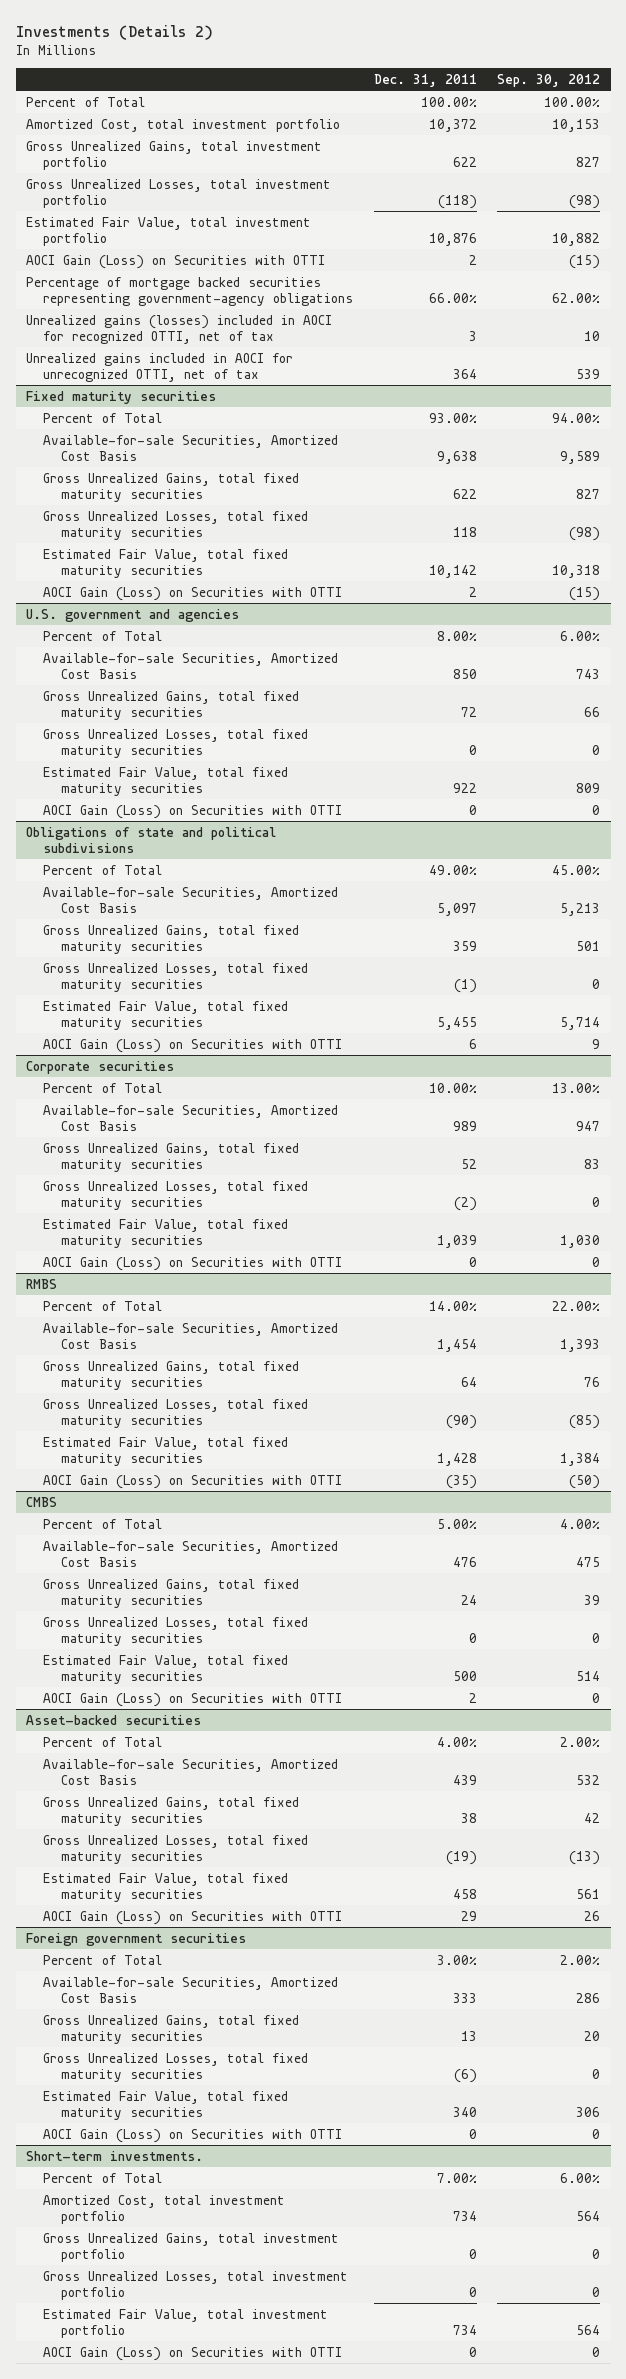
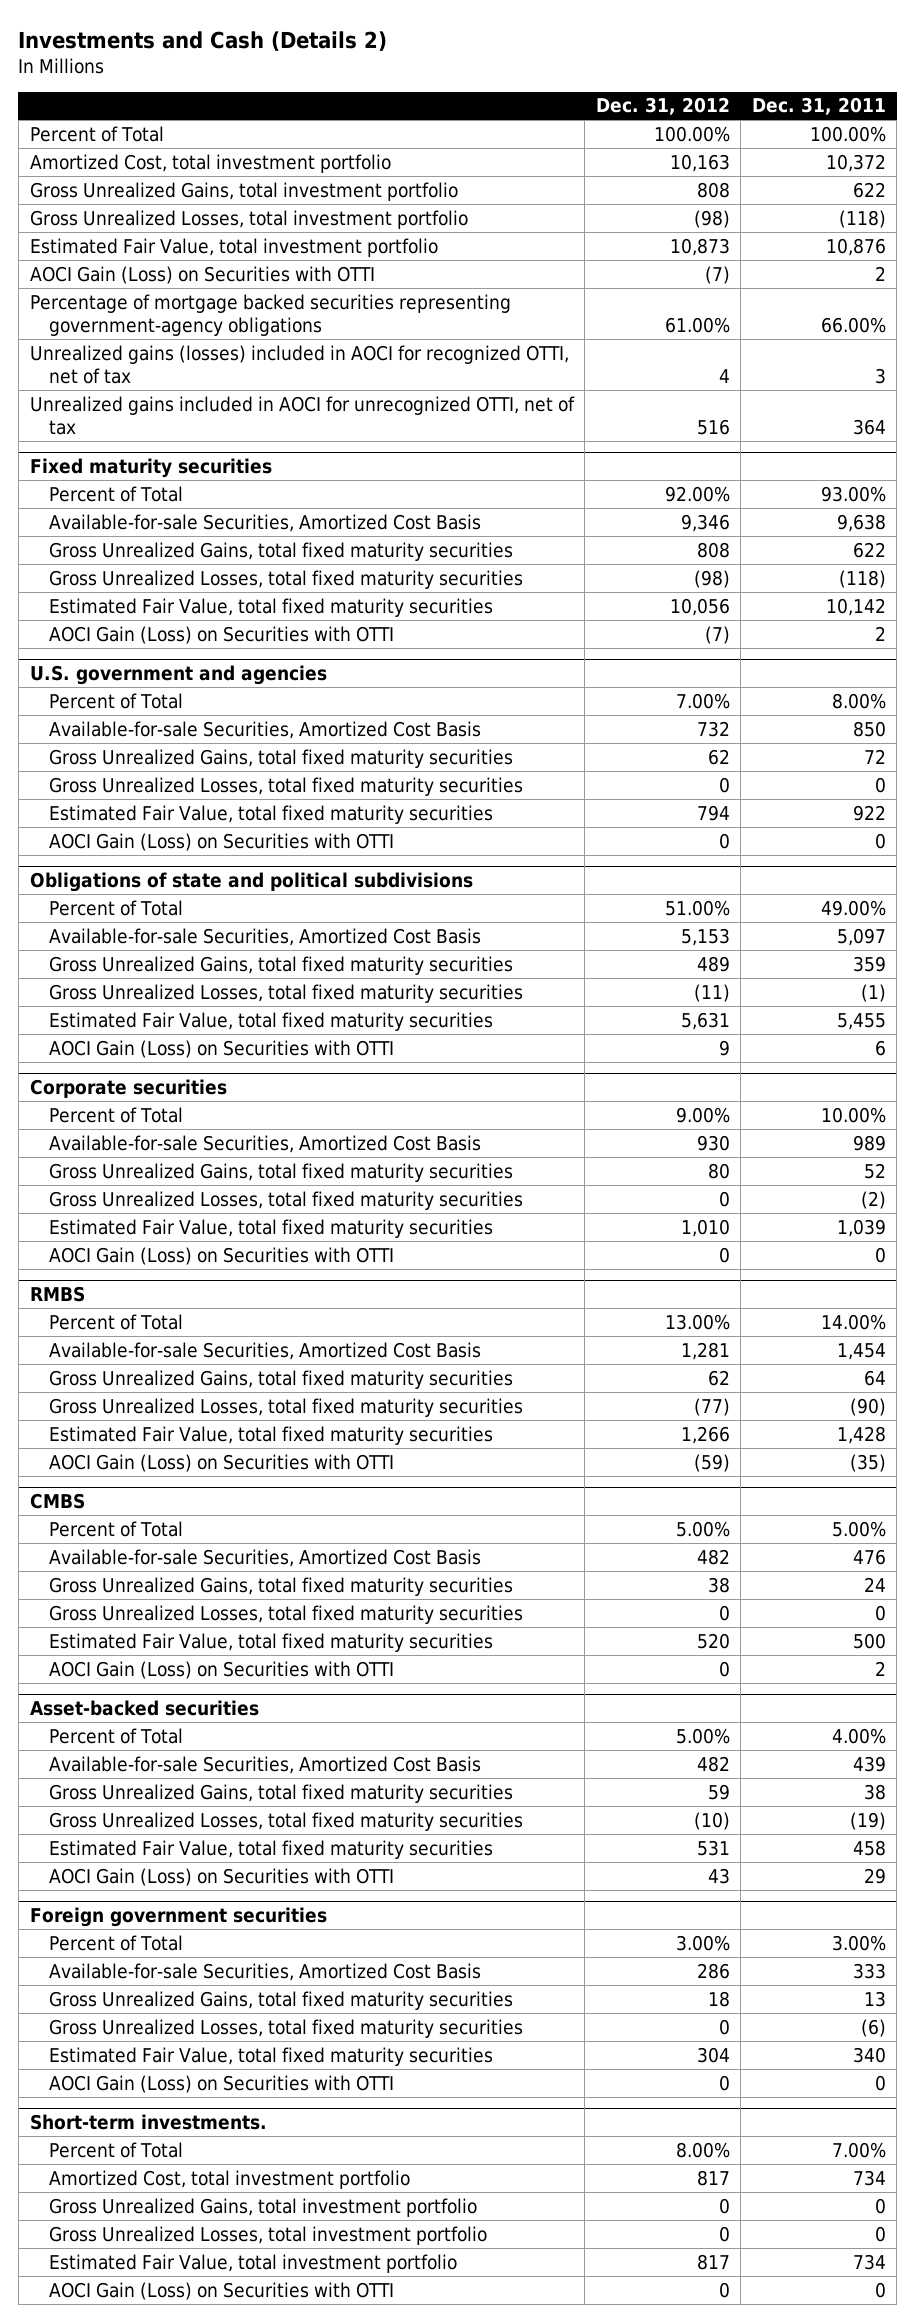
[15,24,213,40] Investments (Details 2) -> [18,30,388,51] Investments and Cash (Details 2)
[497,73,601,87] Sep. 30, 2012 -> none
none -> [595,97,730,116] Dec. 31, 2012
[452,527,477,538] 118 -> [838,569,886,588] (118)

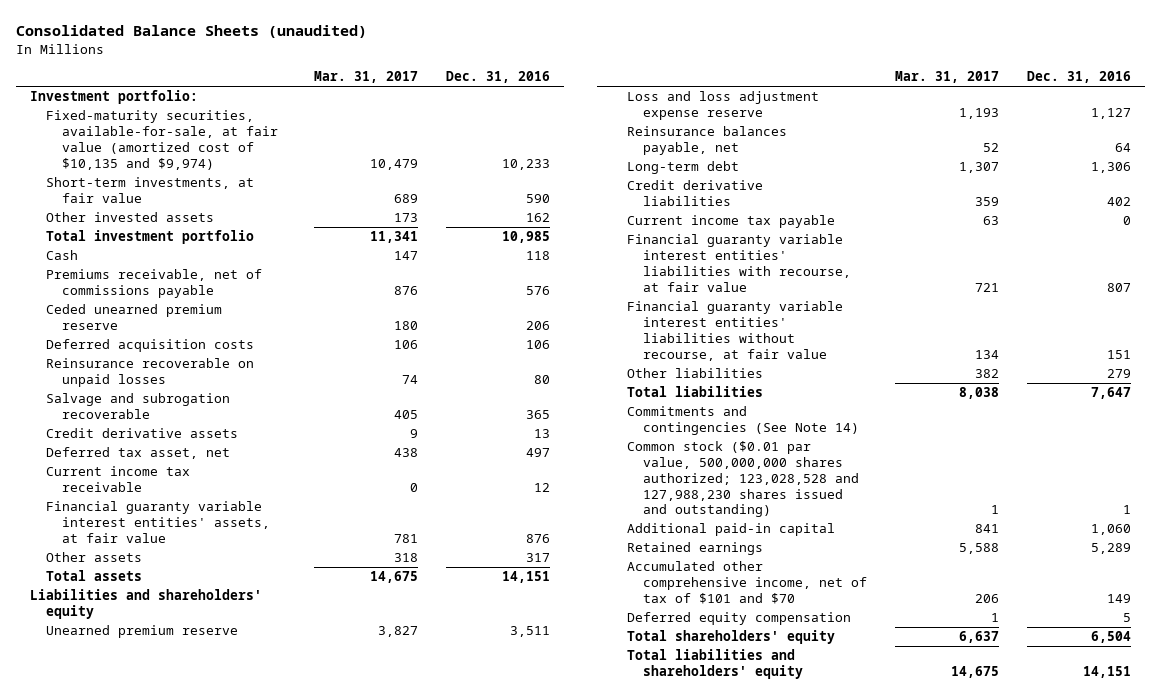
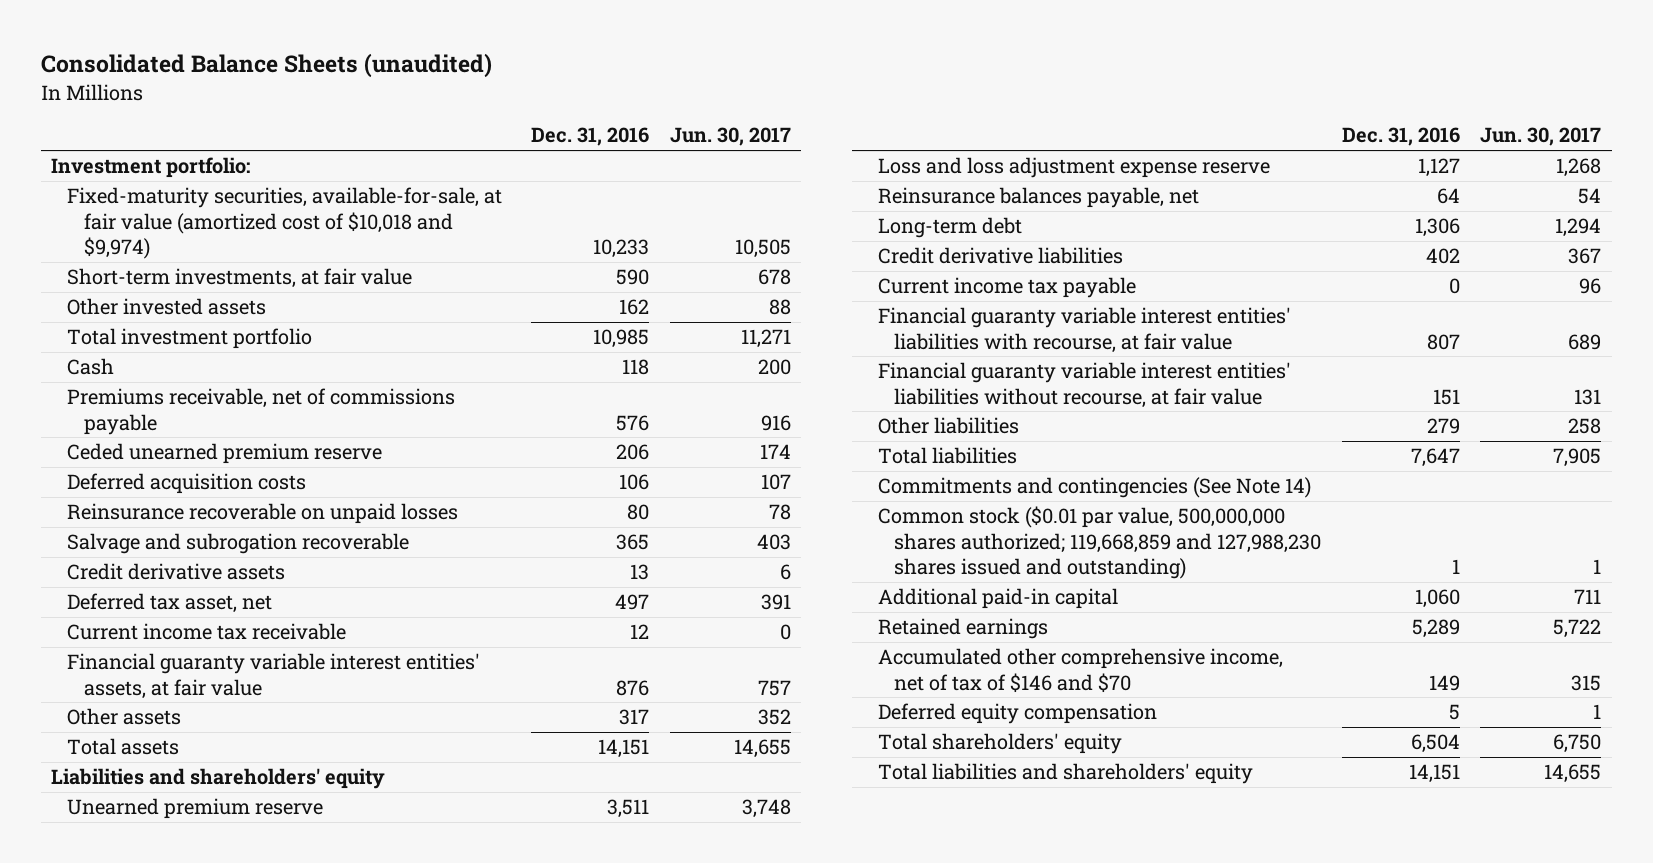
[314,71,419,84] Mar. 31, 2017 -> none
none -> [669,127,791,147] Jun. 30, 2017
[45,110,279,170] Fixed-maturity securities, available-for-sale, at fair value (amortized cost of $10,135 and $9,974) -> [67,187,503,259] Fixed-maturity securities, available-for-sale, at fair value (amortized cost of $10,018 and $9,974)
[626,441,859,518] Common stock ($0.01 par value, 500,000,000 shares authorized; 123,028,528 and 127,988,230 shares issued and outstanding) -> [878,506,1322,579] Common stock ($0.01 par value, 500,000,000 shares authorized; 119,668,859 and 127,988,230 shares issued and outstanding)
[626,561,867,604] Accumulated other comprehensive income, net of tax of $101 and $70 -> [878,648,1284,693] Accumulated other comprehensive income, net of tax of $146 and $70

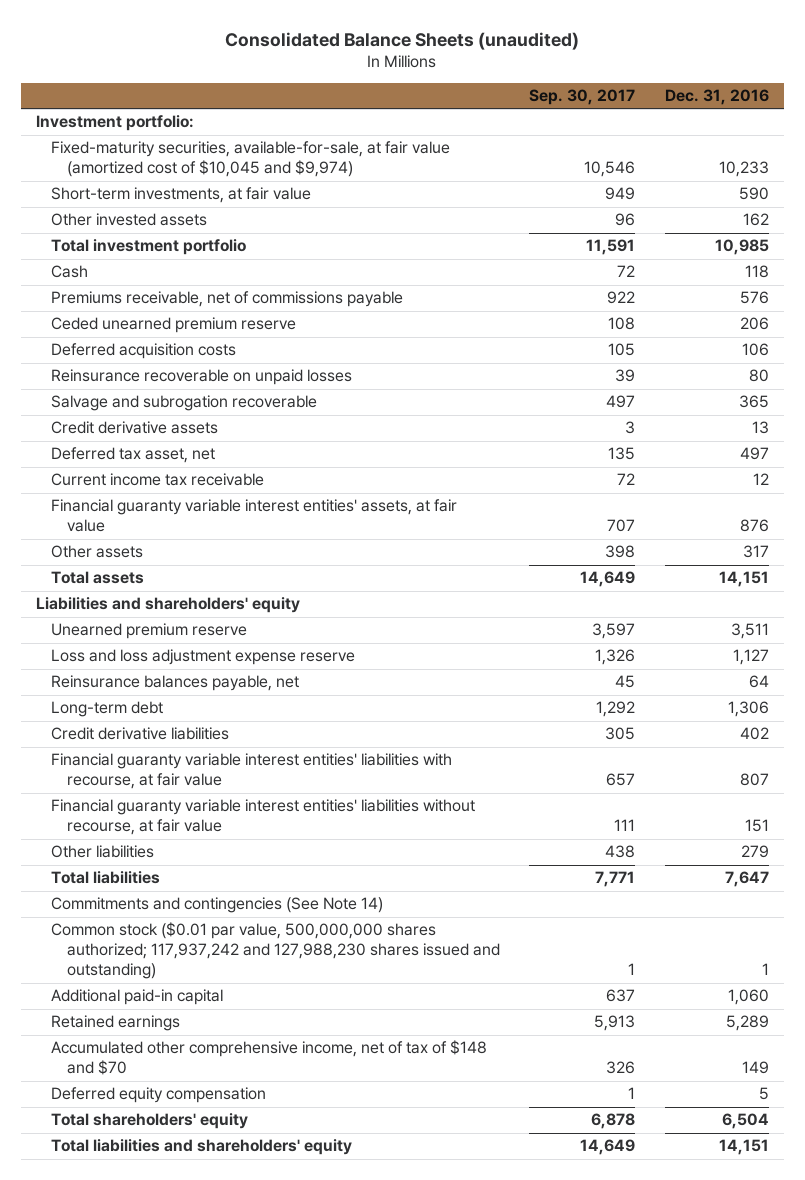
[669,127,791,147] Jun. 30, 2017 -> none
none -> [529,89,636,106] Sep. 30, 2017
[67,187,503,259] Fixed-maturity securities, available-for-sale, at fair value (amortized cost of $10,018 and $9,974) -> [51,141,451,178] Fixed-maturity securities, available-for-sale, at fair value (amortized cost of $10,045 and $9,974)
[878,277,1137,299] Current income tax payable -> none
[878,506,1322,579] Common stock ($0.01 par value, 500,000,000 shares authorized; 119,668,859 and 127,988,230 shares issued and outstanding) -> [51,922,500,980] Common stock ($0.01 par value, 500,000,000 shares authorized; 117,937,242 and 127,988,230 shares issued and outstanding)
[878,648,1284,693] Accumulated other comprehensive income, net of tax of $146 and $70 -> [51,1040,488,1076] Accumulated other comprehensive income, net of tax of $148 and $70

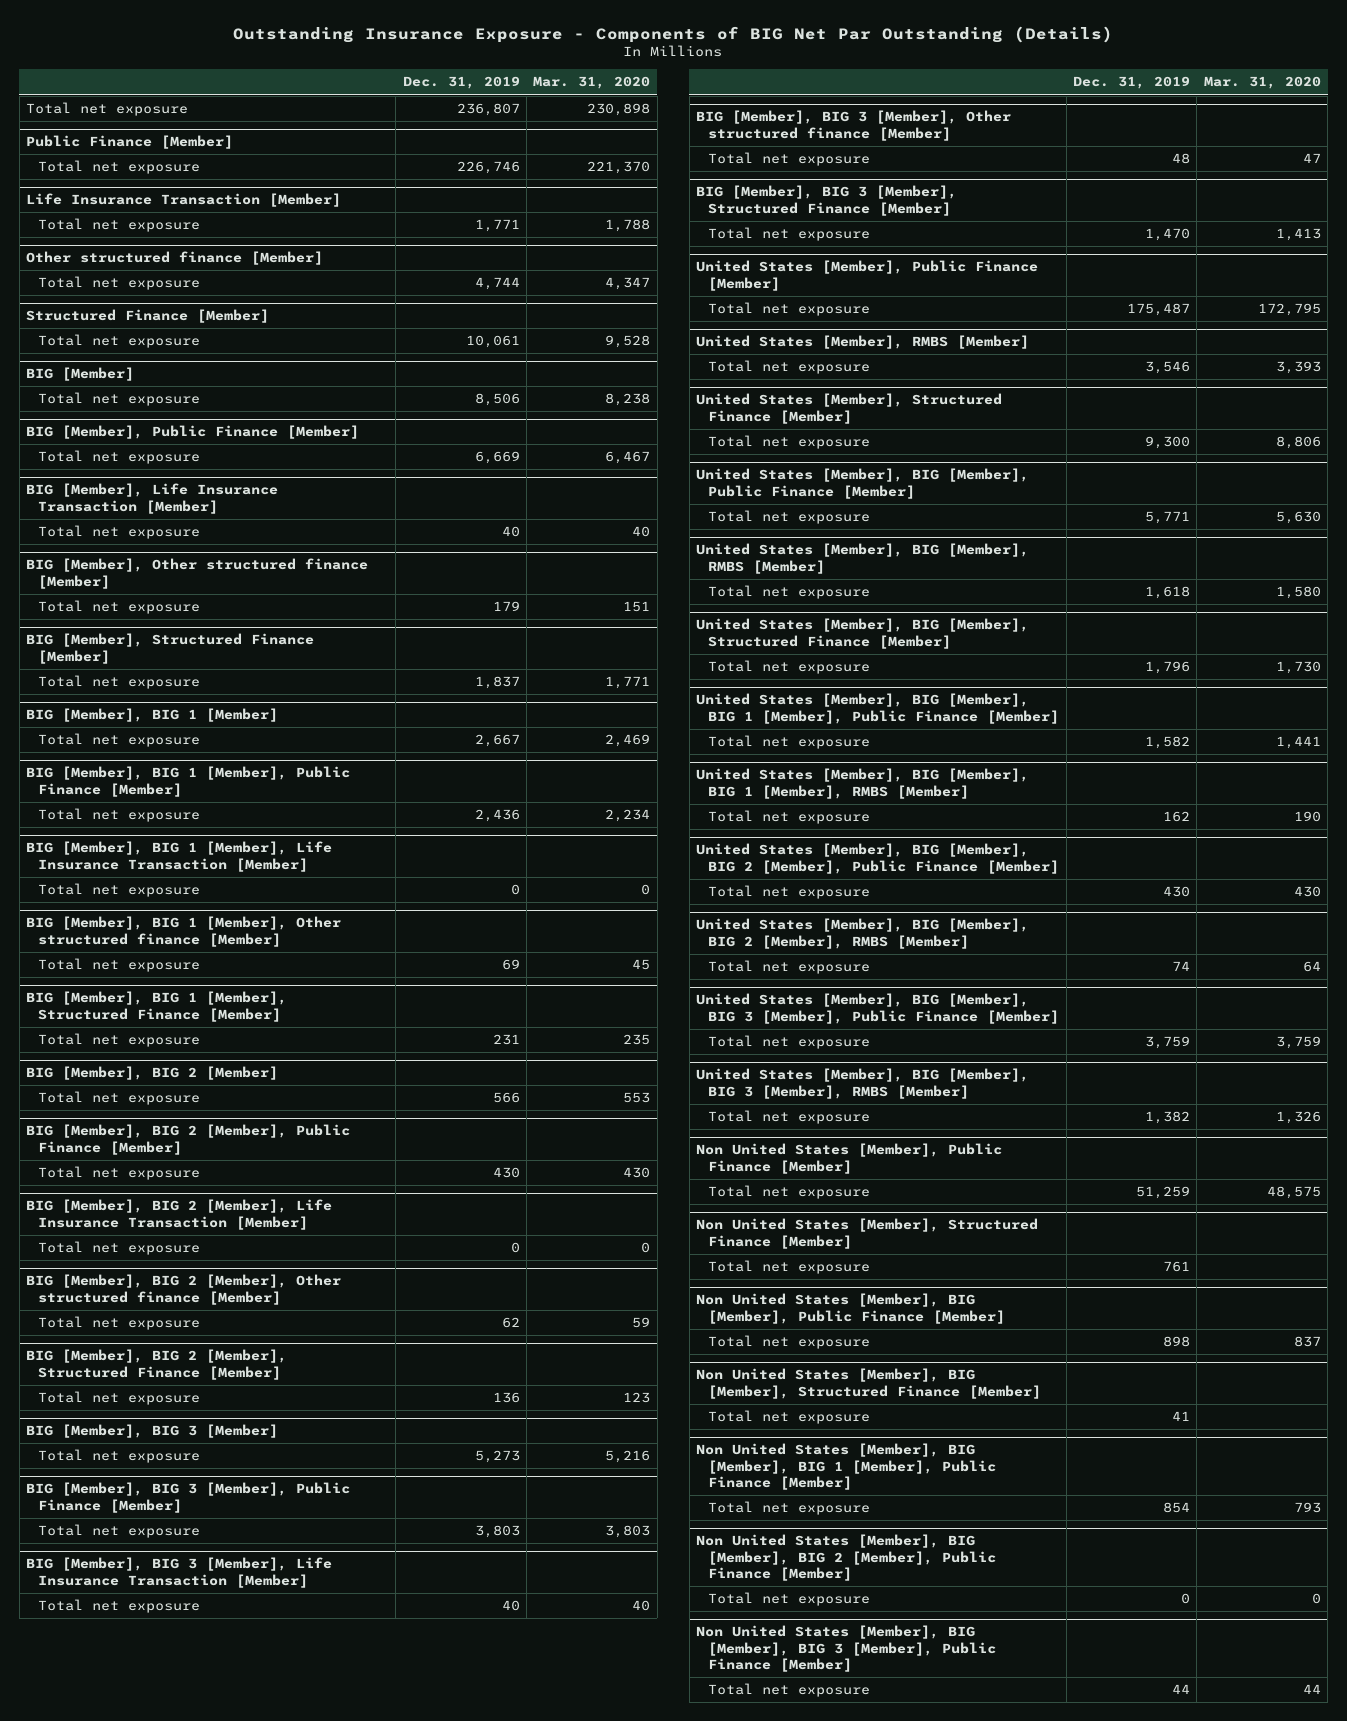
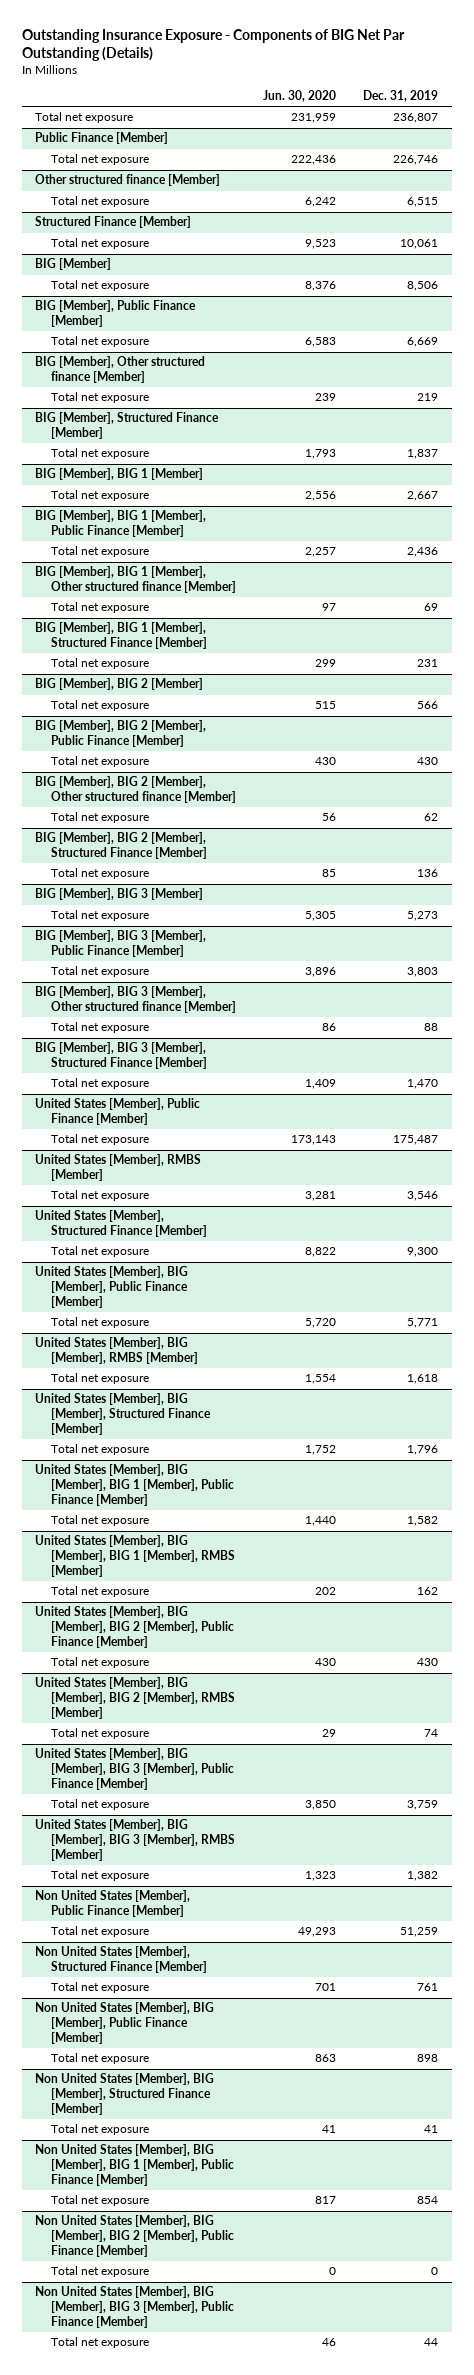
[533,76,651,90] Mar. 31, 2020 -> none
none -> [263,90,337,103] Jun. 30, 2020
[25,193,341,208] Life Insurance Transaction [Member] -> none
[37,218,200,233] Total net exposure -> none
[474,277,520,291] 4,744 -> [407,197,439,208] 6,515
[25,483,278,514] BIG [Member], Life Insurance Transaction [Member] -> none
[37,525,200,540] Total net exposure -> none
[492,601,520,612] 179 -> [417,393,439,402] 219
[25,841,332,872] BIG [Member], BIG 1 [Member], Life Insurance Transaction [Member] -> none
[37,883,200,898] Total net exposure -> none
[25,1199,332,1230] BIG [Member], BIG 2 [Member], Life Insurance Transaction [Member] -> none
[37,1241,200,1256] Total net exposure -> none
[25,1557,332,1588] BIG [Member], BIG 3 [Member], Life Insurance Transaction [Member] -> none
[37,1599,200,1614] Total net exposure -> none
[1172,153,1191,165] 48 -> [424,1023,439,1032] 88

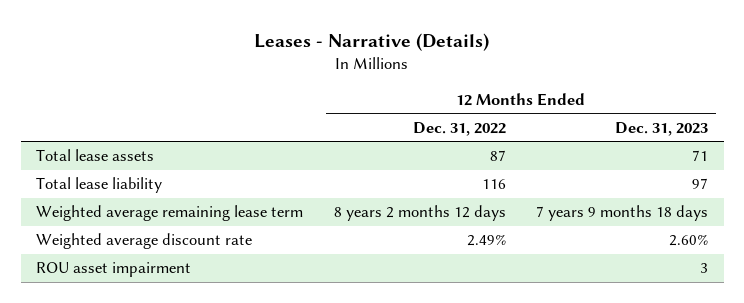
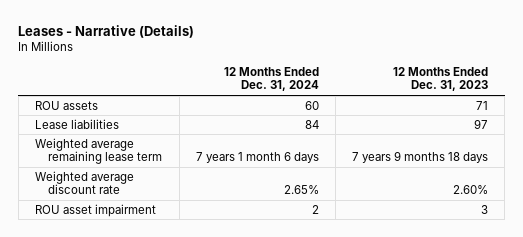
[412,121,506,136] Dec. 31, 2022 -> none
none -> [223,67,319,92] 12 Months Ended Dec. 31, 2024
[36,149,155,162] Total lease assets -> [34,100,98,110] ROU assets
[36,177,163,194] Total lease liability -> [34,118,119,129] Lease liabilities

